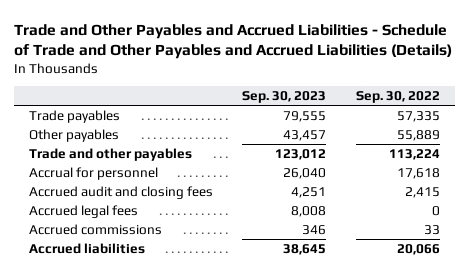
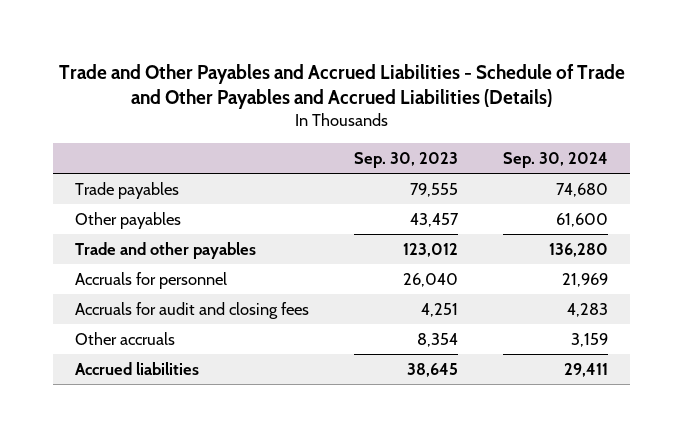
[356,91,441,104] Sep. 30, 2022 -> none
none -> [502,151,608,168] Sep. 30, 2024
[28,204,138,218] Accrued legal fees -> none
[28,223,162,235] Accrued commissions -> none
[28,166,158,180] Accrual for personnel -> [75,271,228,289] Accruals for personnel
[28,185,213,199] Accrued audit and closing fees -> [75,301,310,319] Accruals for audit and closing fees
none -> [75,331,176,345] Other accruals

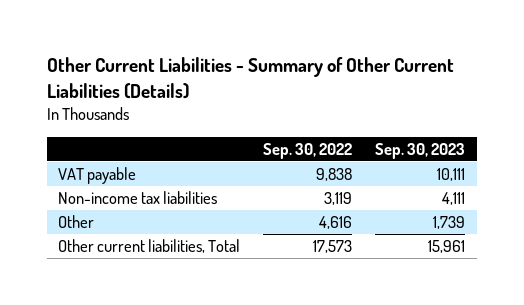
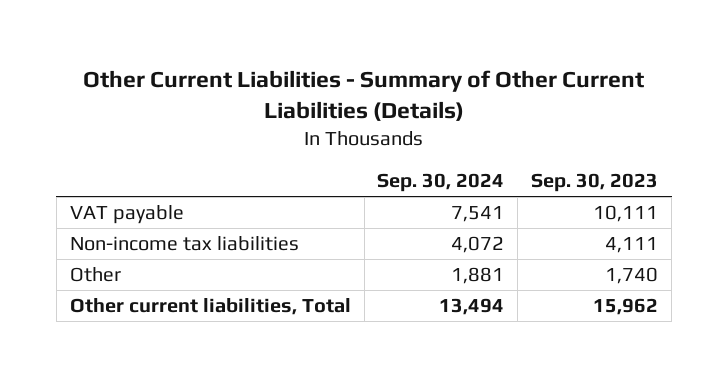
[263,142,353,159] Sep. 30, 2022 -> none
none -> [377,173,505,193] Sep. 30, 2024
[433,216,466,230] 1,739 -> [605,267,659,285] 1,740
[428,240,466,254] 15,961 -> [593,298,659,316] 15,962

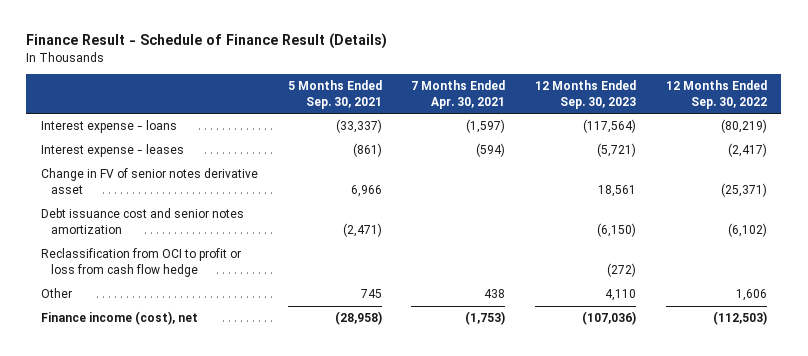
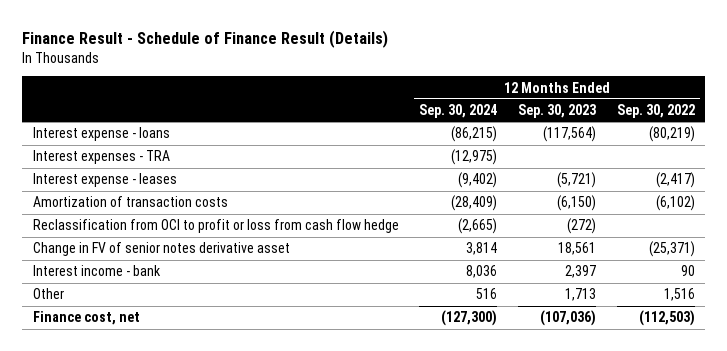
[287,80,382,109] 5 Months Ended Sep. 30, 2021 -> none
[411,80,506,109] 7 Months Ended Apr. 30, 2021 -> none
none -> [419,104,498,119] Sep. 30, 2024
none -> [32,150,170,165] Interest expenses - TRA
[41,208,245,234] Debt issuance cost and senior notes amortization -> [32,196,228,208] Amortization of transaction costs
[41,168,259,194] Change in FV of senior notes derivative asset -> [32,242,290,257] Change in FV of senior notes derivative asset
none -> [32,265,161,277] Interest income - bank
[604,289,636,302] 4,110 -> [564,288,596,302] 1,713
[735,289,767,302] 1,606 -> [663,288,695,302] 1,516
[41,311,199,326] Finance income (cost), net -> [32,311,140,326] Finance cost, net

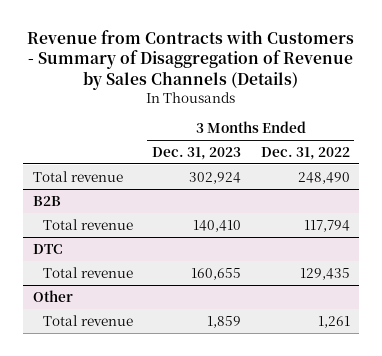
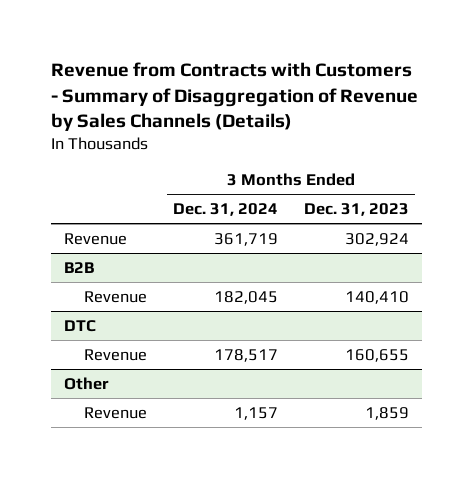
[260,146,350,160] Dec. 31, 2022 -> none
none -> [172,203,278,217] Dec. 31, 2024
[32,170,123,182] Total revenue -> [63,232,127,245] Revenue
[42,218,133,230] Total revenue -> [84,290,148,303] Revenue
[42,266,133,278] Total revenue -> [84,348,148,361] Revenue
[42,314,133,326] Total revenue -> [84,406,148,419] Revenue

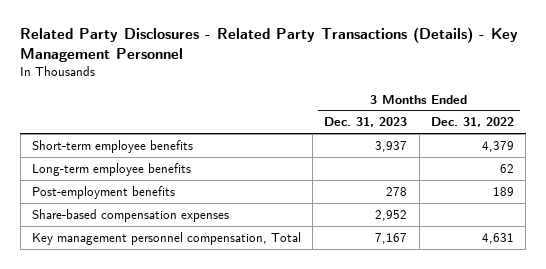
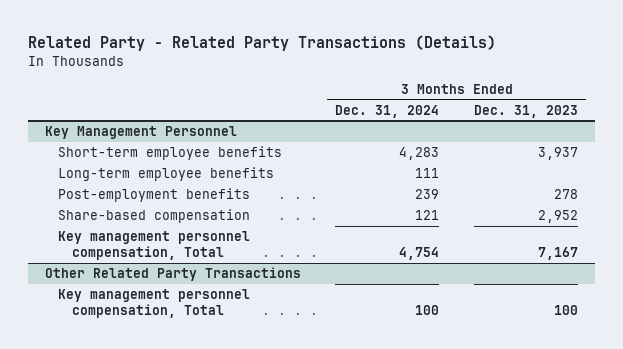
[20,27,519,62] Related Party Disclosures - Related Party Transactions (Details) - Key Management Personnel -> [27,35,496,52] Related Party - Related Party Transactions (Details)
[430,117,514,128] Dec. 31, 2022 -> none
none -> [335,104,440,118] Dec. 31, 2024
none -> [45,126,238,140] Key Management Personnel
[31,208,229,222] Share-based compensation expenses -> [58,209,251,224] Share-based compensation
none -> [45,267,302,282] Other Related Party Transactions
none -> [58,289,251,319] Key management personnel compensation, Total

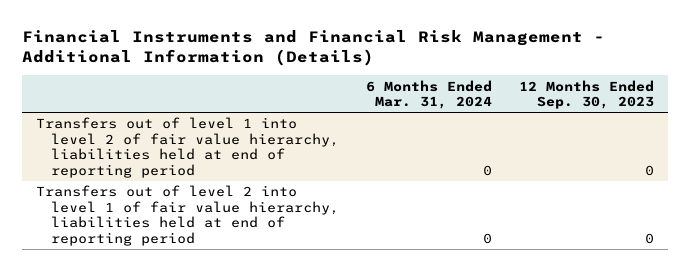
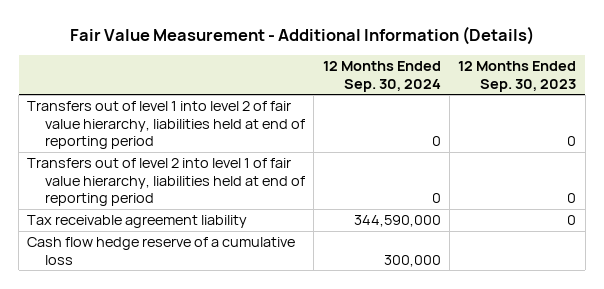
[22,30,606,67] Financial Instruments and Financial Risk Management - Additional Information (Details) -> [69,25,534,45] Fair Value Measurement - Additional Information (Details)
[366,79,493,110] 6 Months Ended Mar. 31, 2024 -> none
none -> [322,61,441,92] 12 Months Ended Sep. 30, 2024
none -> [27,215,248,229] Tax receivable agreement liability
none -> [27,237,296,265] Cash flow hedge reserve of a cumulative loss

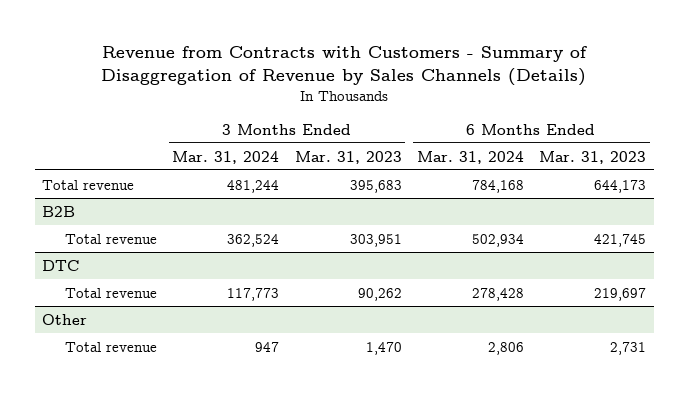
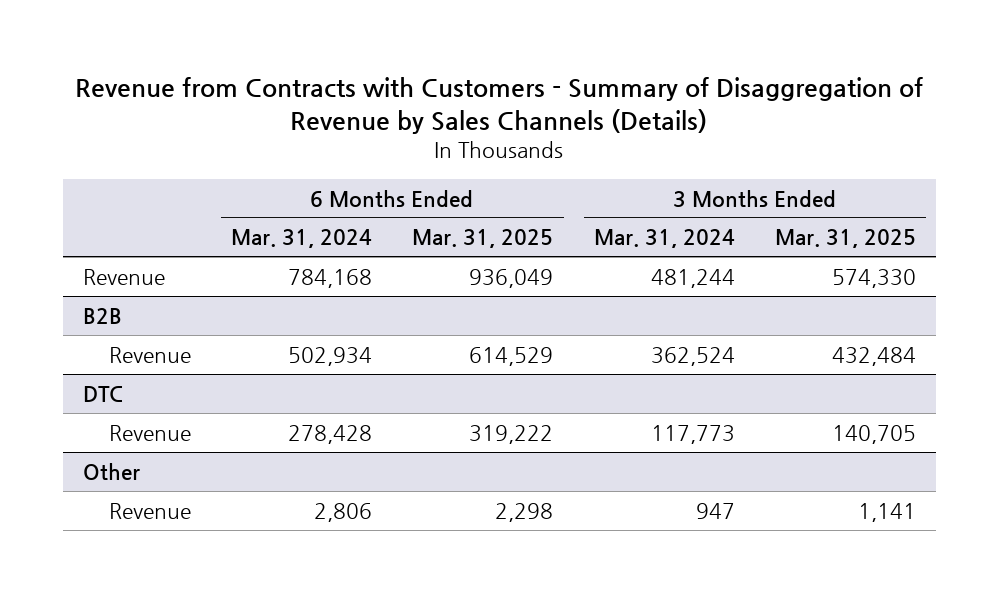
[294,150,402,164] Mar. 31, 2023 -> none
[539,150,647,164] Mar. 31, 2023 -> none
none -> [412,229,554,249] Mar. 31, 2025
none -> [774,229,916,249] Mar. 31, 2025
[42,179,135,190] Total revenue -> [82,268,165,285] Revenue
[65,233,158,244] Total revenue -> [109,346,192,363] Revenue
[65,287,158,298] Total revenue -> [109,424,192,441] Revenue
[65,341,158,352] Total revenue -> [109,502,192,519] Revenue

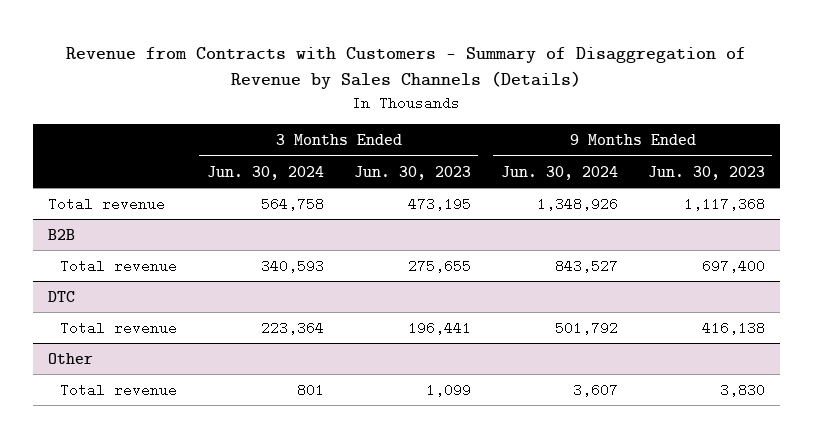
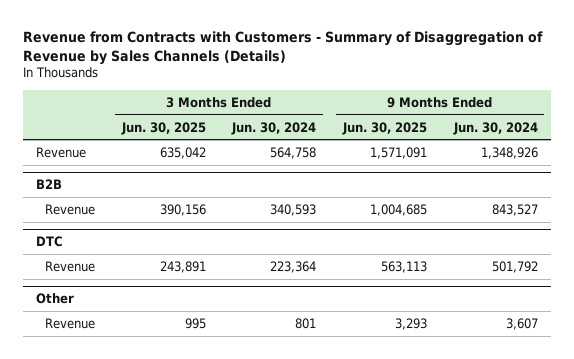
[353,165,471,180] Jun. 30, 2023 -> none
[647,165,765,180] Jun. 30, 2023 -> none
none -> [120,121,206,135] Jun. 30, 2025
none -> [341,121,427,135] Jun. 30, 2025
[47,196,165,211] Total revenue -> [35,146,86,158] Revenue
[59,258,177,273] Total revenue -> [44,203,95,215] Revenue
[59,320,177,335] Total revenue -> [44,260,95,272] Revenue
[59,382,177,397] Total revenue -> [44,317,95,329] Revenue

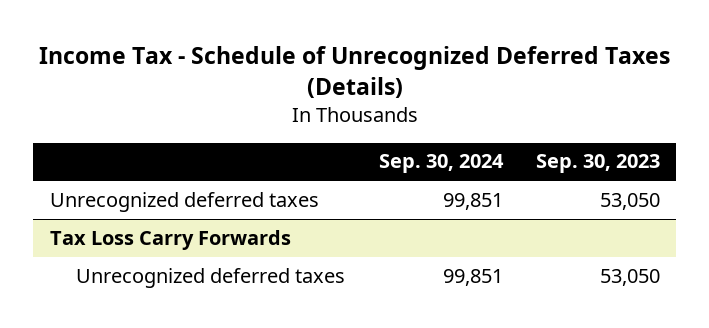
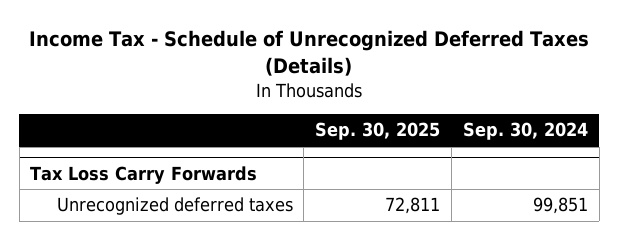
[535,154,660,174] Sep. 30, 2023 -> none
none -> [315,122,441,141] Sep. 30, 2025
[49,191,319,212] Unrecognized deferred taxes -> none

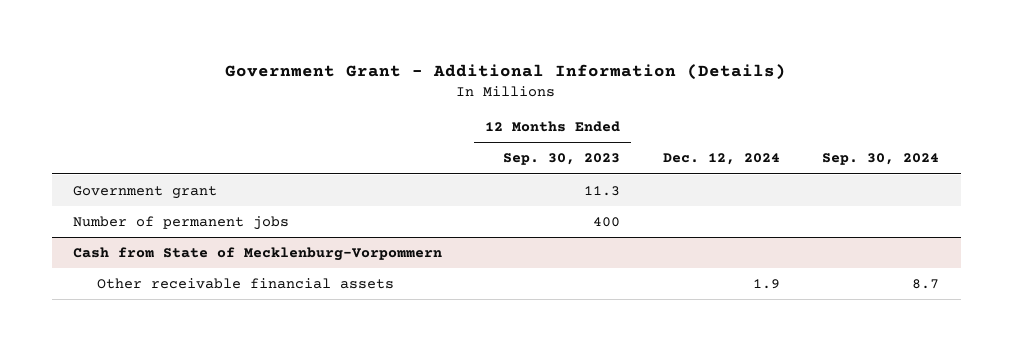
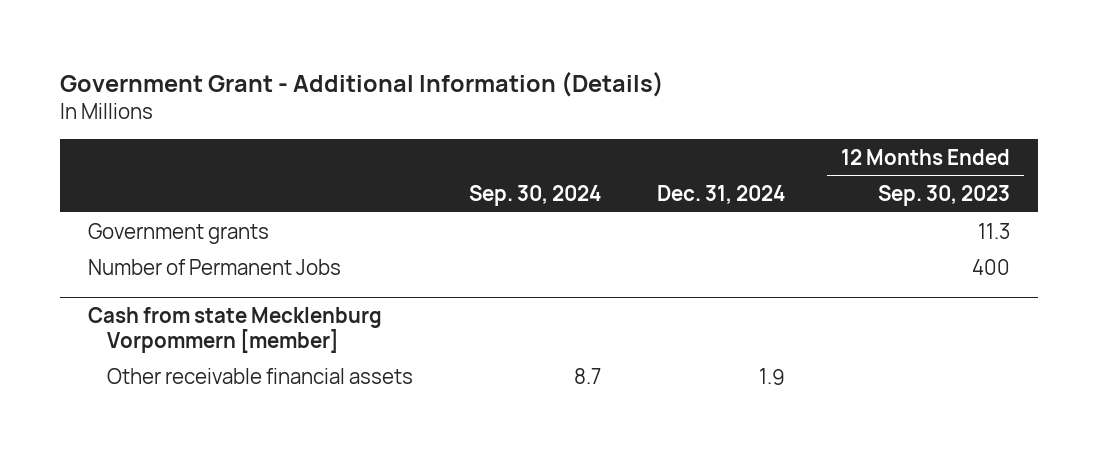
[662,153,780,166] Dec. 12, 2024 -> none
none -> [657,185,786,205] Dec. 31, 2024
[73,186,218,200] Government grant -> [88,222,270,244] Government grants
[73,216,290,231] Number of permanent jobs -> [88,258,342,275] Number of Permanent Jobs
[73,247,443,262] Cash from State of Mecklenburg-Vorpommern -> [88,306,383,353] Cash from state Mecklenburg Vorpommern [member]

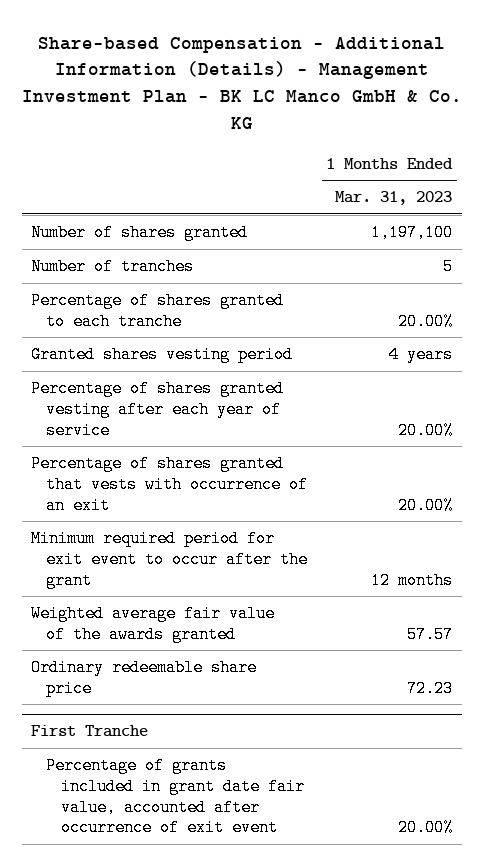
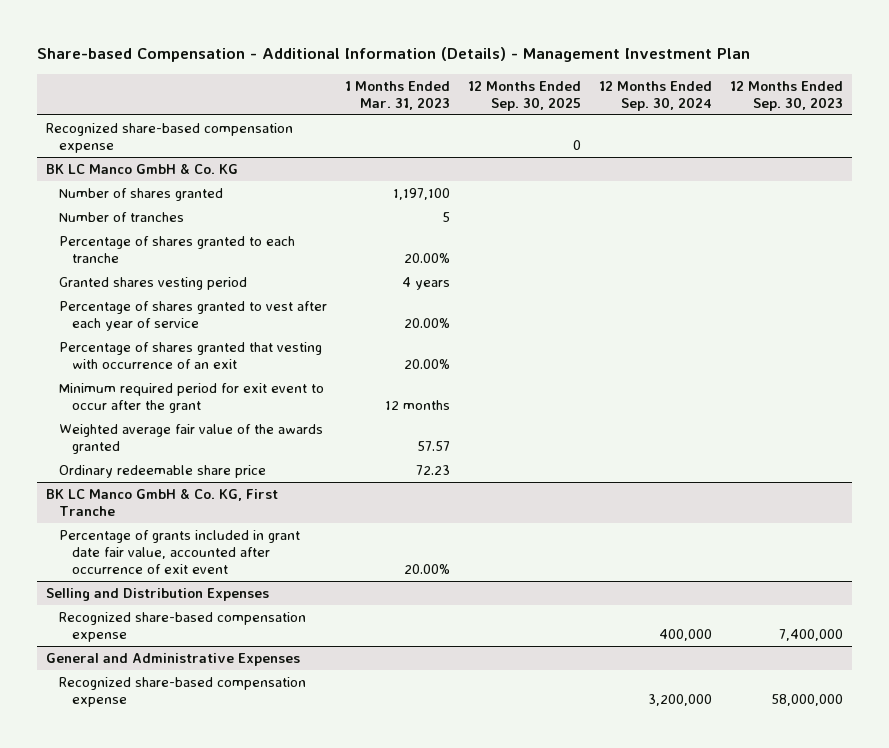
[21,36,462,130] Share-based Compensation - Additional Information (Details) - Management Investment Plan - BK LC Manco GmbH & Co. KG -> [37,47,751,63] Share-based Compensation - Additional Information (Details) - Management Investment Plan
none -> [468,80,582,111] 12 Months Ended Sep. 30, 2025
none -> [599,80,713,111] 12 Months Ended Sep. 30, 2024
none -> [729,80,843,111] 12 Months Ended Sep. 30, 2023
none -> [46,122,294,153] Recognized share-based compensation expense
none -> [46,162,239,174] BK LC Manco GmbH & Co. KG
[31,380,285,439] Percentage of shares granted vesting after each year of service -> [59,300,328,331] Percentage of shares granted to vest after each year of service
[31,455,309,514] Percentage of shares granted that vests with occurrence of an exit -> [59,341,323,369] Percentage of shares granted that vesting with occurrence of an exit
[31,725,149,738] First Tranche -> none
none -> [46,487,279,516] BK LC Manco GmbH & Co. KG, First Tranche
none -> [46,587,270,601] Selling and Distribution Expenses
none -> [59,611,307,642] Recognized share-based compensation expense
none -> [46,652,301,666] General and Administrative Expenses
none -> [59,676,307,707] Recognized share-based compensation expense

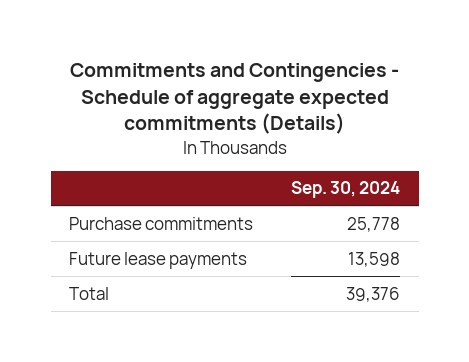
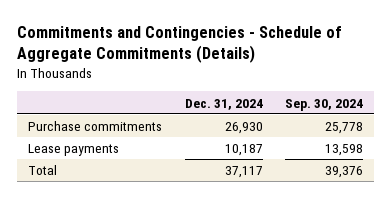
[69,63,399,135] Commitments and Contingencies - Schedule of aggregate expected commitments (Details) -> [16,25,342,64] Commitments and Contingencies - Schedule of Aggregate Commitments (Details)
none -> [184,98,263,110] Dec. 31, 2024
[69,251,248,269] Future lease payments -> [27,144,119,157] Lease payments

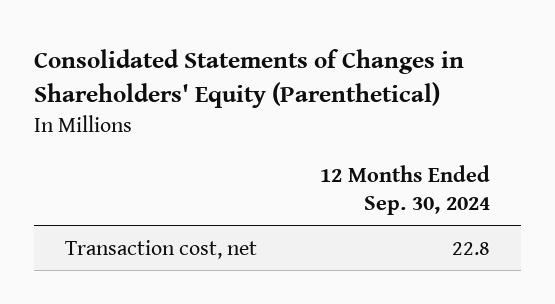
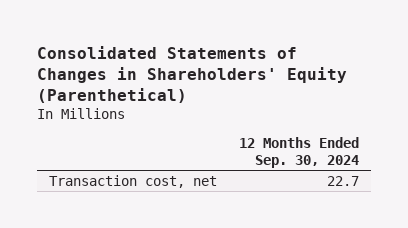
[451,241,490,255] 22.8 -> [327,176,360,187] 22.7

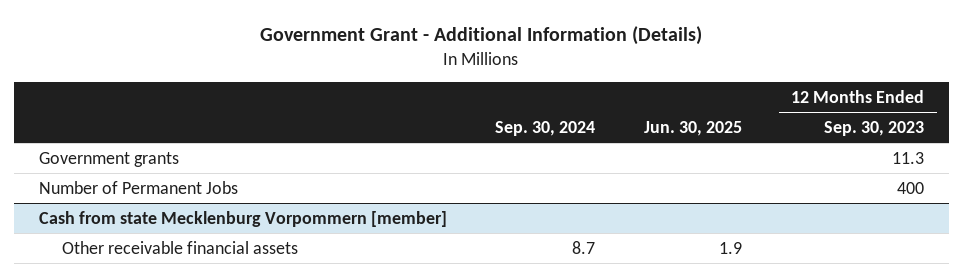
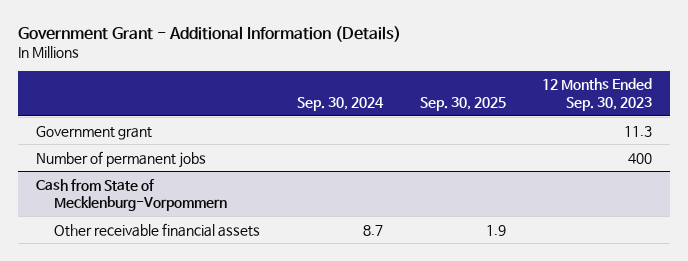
[644,121,743,137] Jun. 30, 2025 -> none
none -> [419,96,506,111] Sep. 30, 2025
[38,151,179,167] Government grants -> [36,125,153,140] Government grant
[38,180,238,194] Number of Permanent Jobs -> [36,150,207,168] Number of permanent jobs
[38,210,447,227] Cash from state Mecklenburg Vorpommern [member] -> [36,178,228,211] Cash from State of Mecklenburg-Vorpommern

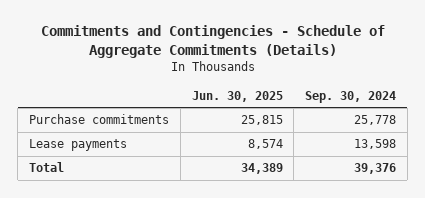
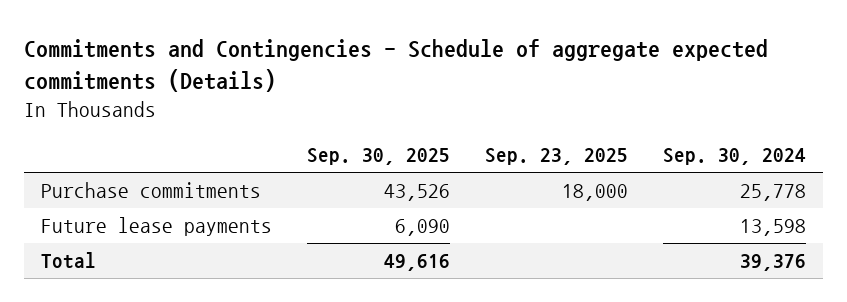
[40,25,385,58] Commitments and Contingencies - Schedule of Aggregate Commitments (Details) -> [23,38,768,93] Commitments and Contingencies - Schedule of aggregate expected commitments (Details)
[191,90,283,102] Jun. 30, 2025 -> none
none -> [307,148,451,166] Sep. 30, 2025
none -> [485,148,629,166] Sep. 23, 2025
[29,139,128,152] Lease payments -> [41,217,273,237] Future lease payments

